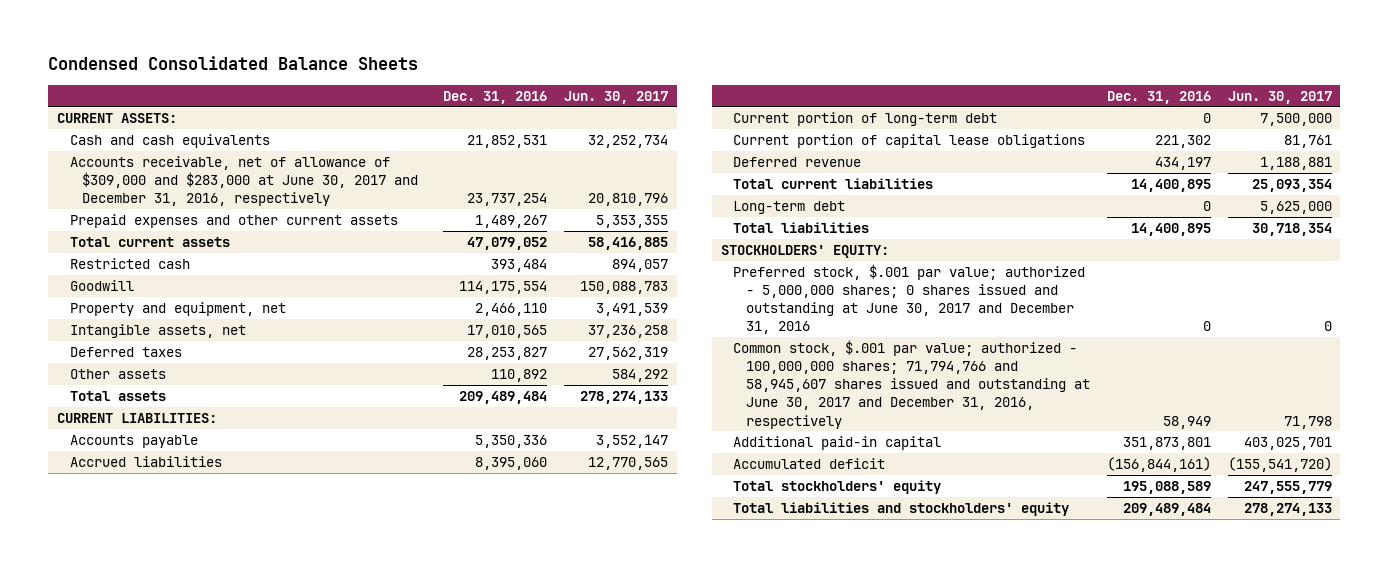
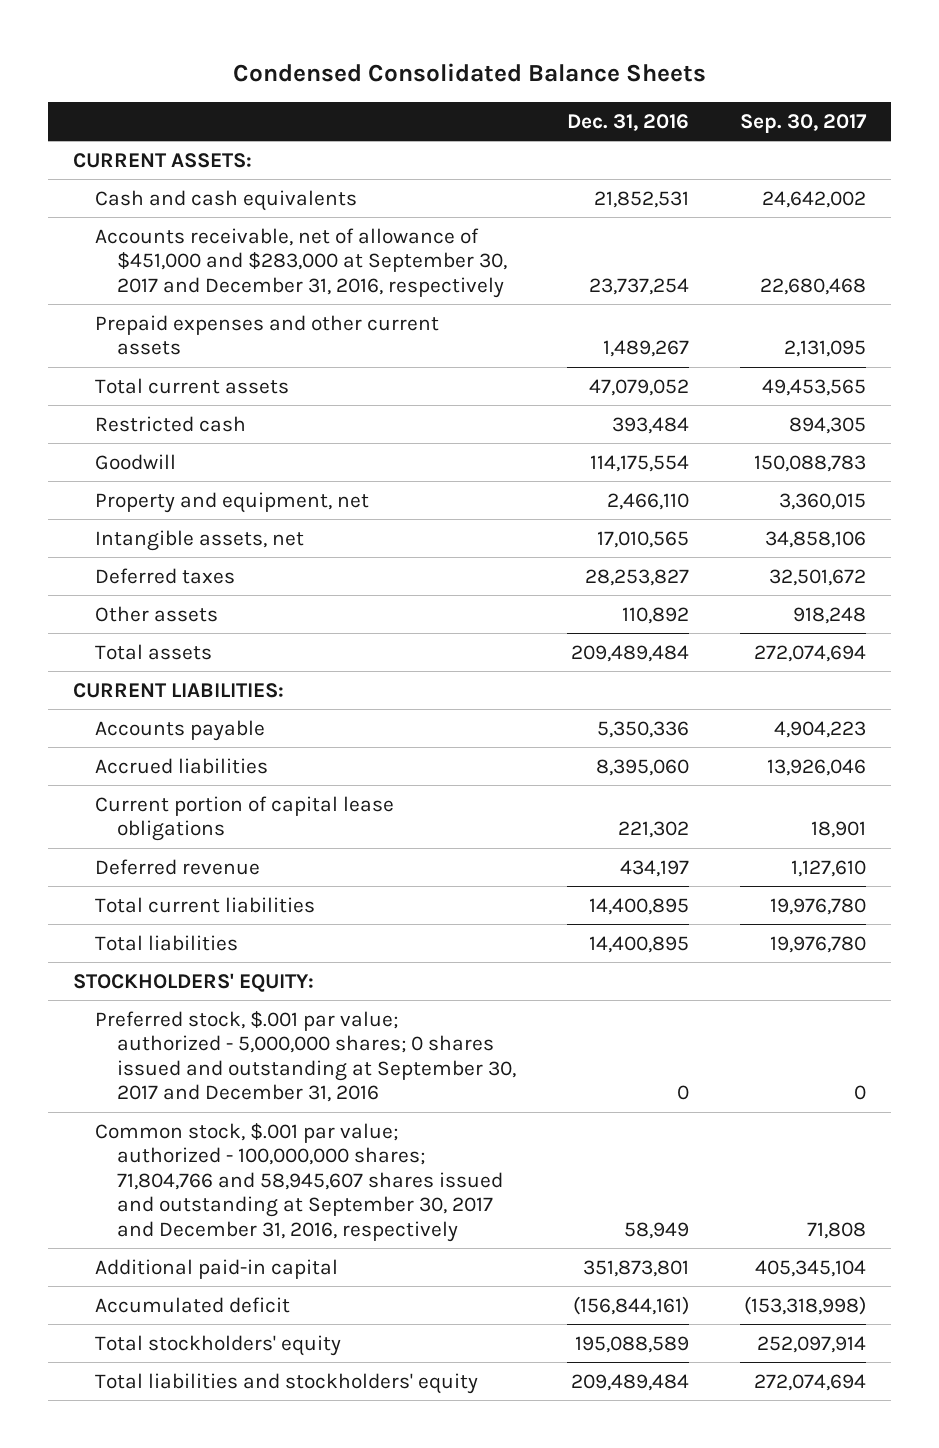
[564,90,669,104] Jun. 30, 2017 -> none
none -> [739,113,867,133] Sep. 30, 2017
[69,156,419,207] Accounts receivable, net of allowance of $309,000 and $283,000 at June 30, 2017 and December 31, 2016, respectively -> [95,227,508,298] Accounts receivable, net of allowance of $451,000 and $283,000 at September 30, 2017 and December 31, 2016, respectively
[733,112,998,127] Current portion of long-term debt -> none
[733,201,846,215] Long-term debt -> none
[733,264,1086,335] Preferred stock, $.001 par value; authorized - 5,000,000 shares; 0 shares issued and outstanding at June 30, 2017 and December 31, 2016 -> [95,1010,517,1103] Preferred stock, $.001 par value; authorized - 5,000,000 shares; 0 shares issued and outstanding at September 30, 2017 and December 31, 2016
[733,340,1090,429] Common stock, $.001 par value; authorized - 100,000,000 shares; 71,794,766 and 58,945,607 shares issued and outstanding at June 30, 2017 and December 31, 2016, respectively -> [95,1122,504,1242] Common stock, $.001 par value; authorized - 100,000,000 shares; 71,804,766 and 58,945,607 shares issued and outstanding at September 30, 2017 and December 31, 2016, respectively

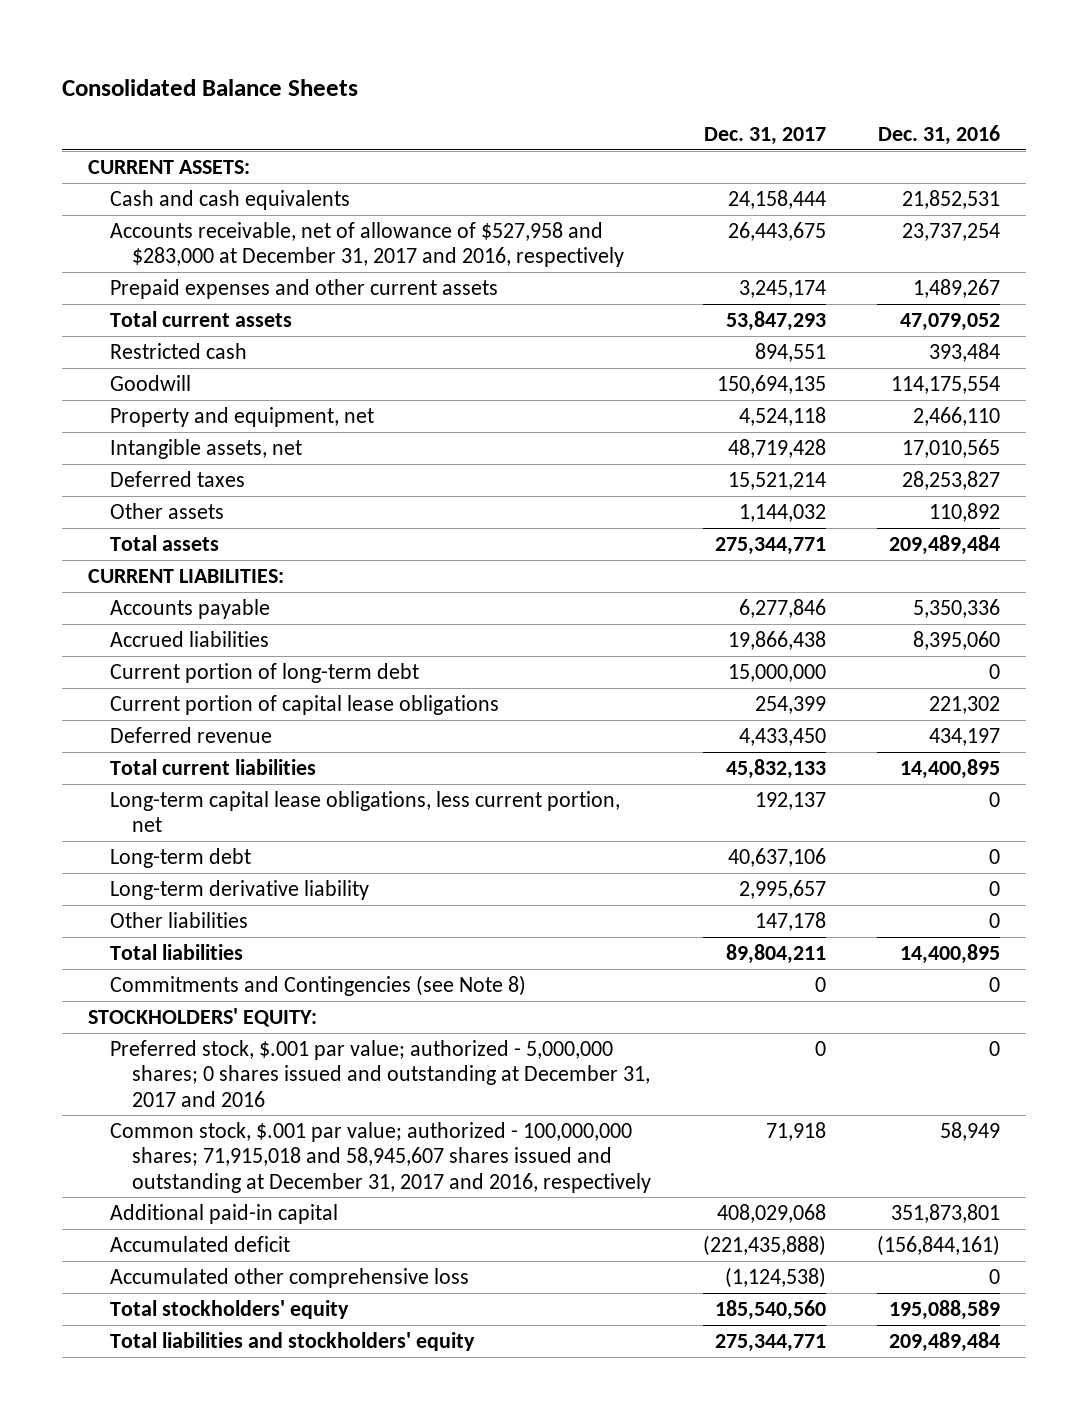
[232,62,706,82] Condensed Consolidated Balance Sheets -> [62,79,359,97] Consolidated Balance Sheets
[739,113,867,133] Sep. 30, 2017 -> none
none -> [703,126,826,145] Dec. 31, 2017
[95,227,508,298] Accounts receivable, net of allowance of $451,000 and $283,000 at September 30, 2017 and December 31, 2016, respectively -> [110,221,625,268] Accounts receivable, net of allowance of $527,958 and $283,000 at December 31, 2017 and 2016, respectively
none -> [110,662,420,683] Current portion of long-term debt
none -> [110,790,621,833] Long-term capital lease obligations, less current portion, net
none -> [110,847,252,868] Long-term debt
none -> [110,879,370,900] Long-term derivative liability
none -> [110,911,249,928] Other liabilities
none -> [110,974,527,996] Commitments and Contingencies (see Note 8)
[95,1010,517,1103] Preferred stock, $.001 par value; authorized - 5,000,000 shares; 0 shares issued and outstanding at September 30, 2017 and December 31, 2016 -> [110,1039,651,1107] Preferred stock, $.001 par value; authorized - 5,000,000 shares; 0 shares issued and outstanding at December 31, 2017 and 2016
[95,1122,504,1242] Common stock, $.001 par value; authorized - 100,000,000 shares; 71,804,766 and 58,945,607 shares issued and outstanding at September 30, 2017 and December 31, 2016, respectively -> [110,1121,652,1193] Common stock, $.001 par value; authorized - 100,000,000 shares; 71,915,018 and 58,945,607 shares issued and outstanding at December 31, 2017 and 2016, respectively
none -> [110,1267,470,1288] Accumulated other comprehensive loss

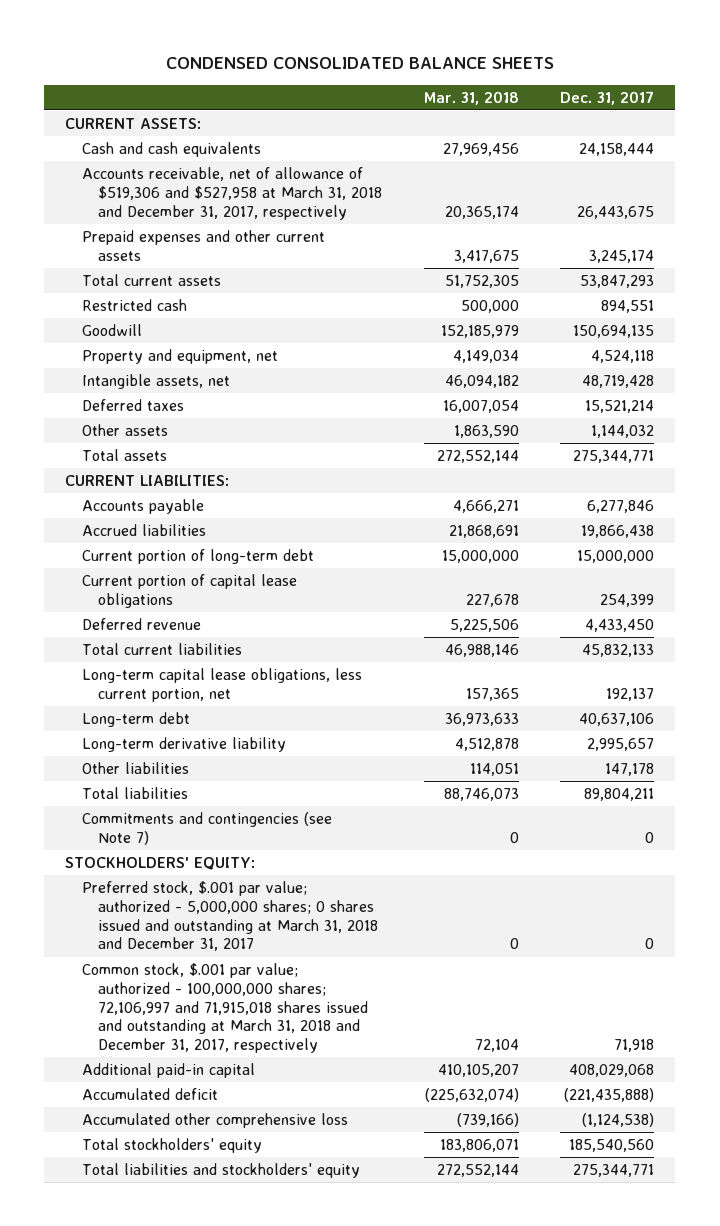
[62,79,359,97] Consolidated Balance Sheets -> [165,56,554,69] CONDENSED CONSOLIDATED BALANCE SHEETS
[878,124,1001,145] Dec. 31, 2016 -> none
none -> [423,90,519,105] Mar. 31, 2018
[110,221,625,268] Accounts receivable, net of allowance of $527,958 and $283,000 at December 31, 2017 and 2016, respectively -> [81,166,382,220] Accounts receivable, net of allowance of $519,306 and $527,958 at March 31, 2018 and December 31, 2017, respectively
[110,974,527,996] Commitments and Contingencies (see Note 8) -> [81,811,332,845] Commitments and contingencies (see Note 7)
[110,1039,651,1107] Preferred stock, $.001 par value; authorized - 5,000,000 shares; 0 shares issued and outstanding at December 31, 2017 and 2016 -> [81,880,378,952] Preferred stock, $.001 par value; authorized - 5,000,000 shares; 0 shares issued and outstanding at March 31, 2018 and December 31, 2017
[110,1121,652,1193] Common stock, $.001 par value; authorized - 100,000,000 shares; 71,915,018 and 58,945,607 shares issued and outstanding at December 31, 2017 and 2016, respectively -> [81,962,368,1054] Common stock, $.001 par value; authorized - 100,000,000 shares; 72,106,997 and 71,915,018 shares issued and outstanding at March 31, 2018 and December 31, 2017, respectively

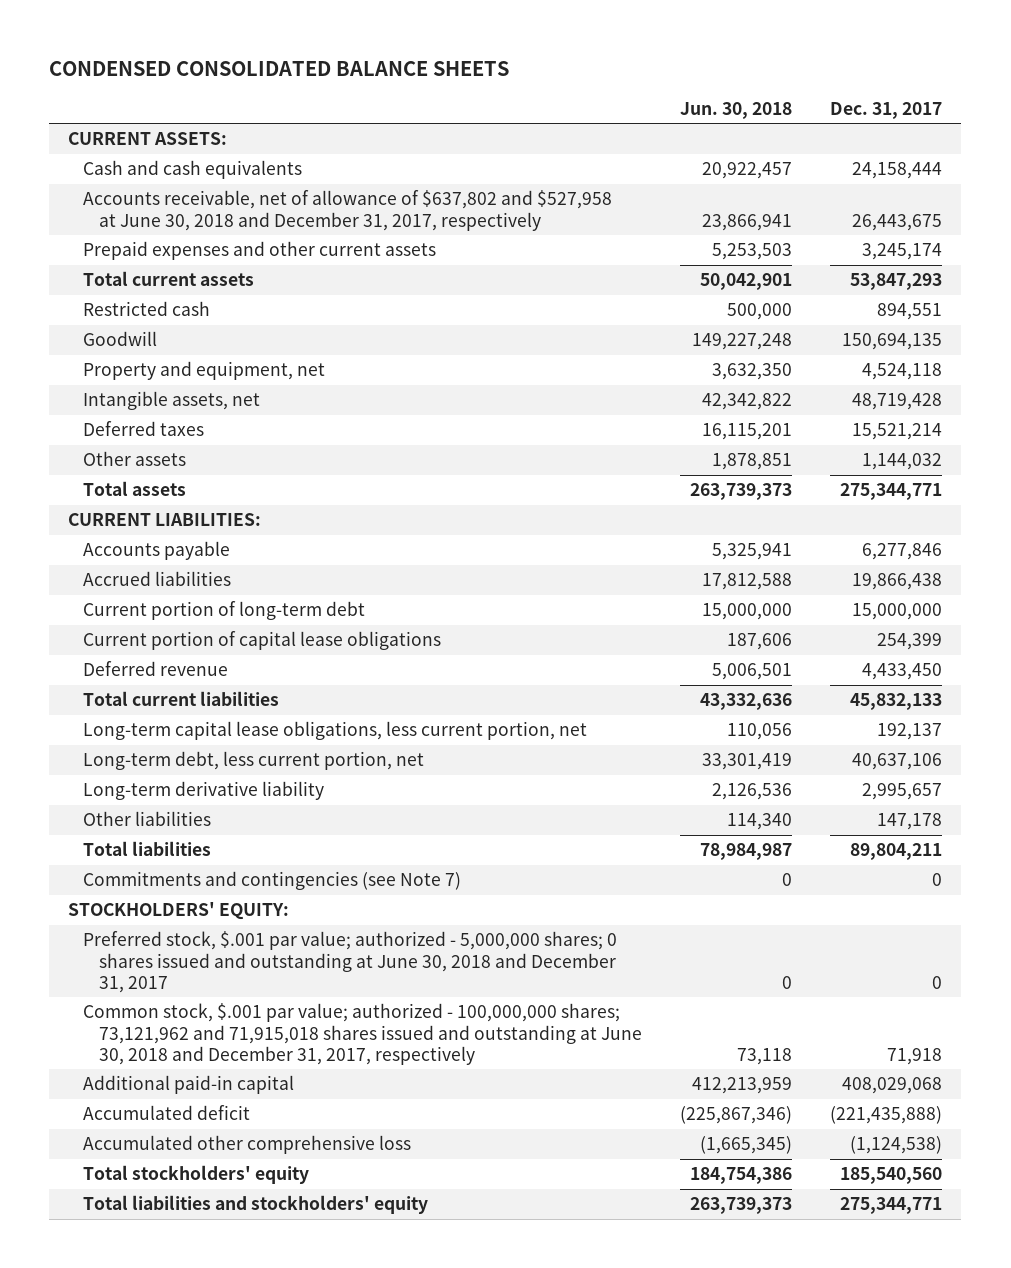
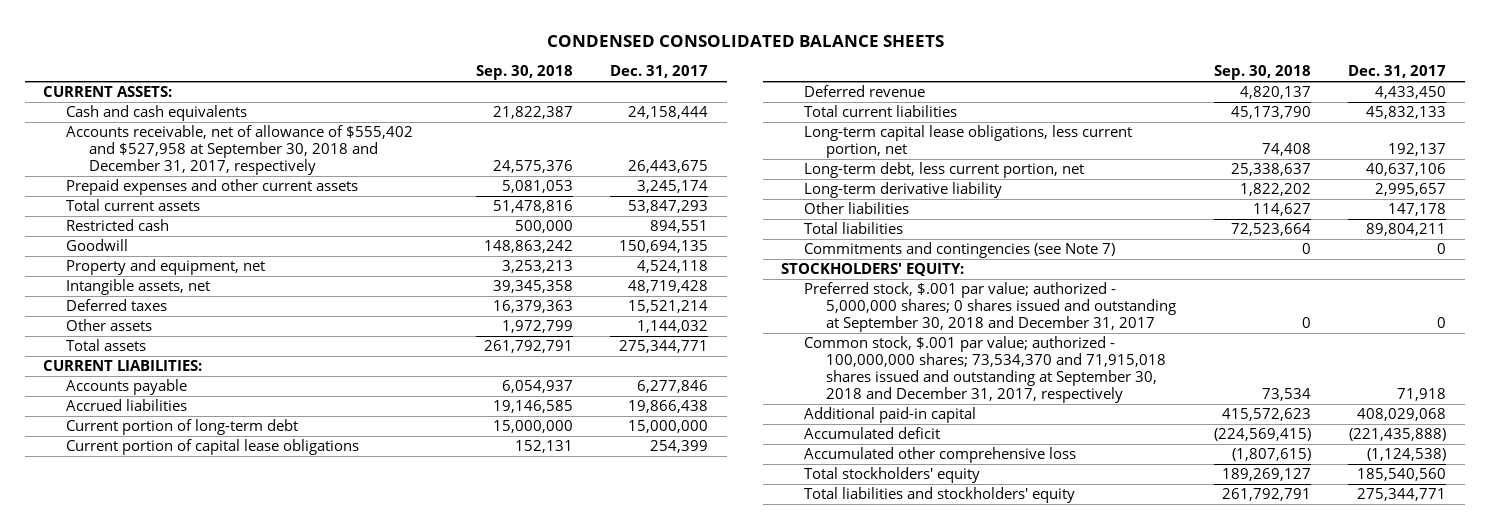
[679,101,792,119] Jun. 30, 2018 -> none
none -> [475,65,573,81] Sep. 30, 2018
[83,190,613,231] Accounts receivable, net of allowance of $637,802 and $527,958 at June 30, 2018 and December 31, 2017, respectively -> [65,125,413,175] Accounts receivable, net of allowance of $555,402 and $527,958 at September 30, 2018 and December 31, 2017, respectively
[83,931,618,993] Preferred stock, $.001 par value; authorized - 5,000,000 shares; 0 shares issued and outstanding at June 30, 2018 and December 31, 2017 -> [803,282,1177,332] Preferred stock, $.001 par value; authorized - 5,000,000 shares; 0 shares issued and outstanding at September 30, 2018 and December 31, 2017
[83,1003,642,1065] Common stock, $.001 par value; authorized - 100,000,000 shares; 73,121,962 and 71,915,018 shares issued and outstanding at June 30, 2018 and December 31, 2017, respectively -> [803,336,1167,403] Common stock, $.001 par value; authorized - 100,000,000 shares; 73,534,370 and 71,915,018 shares issued and outstanding at September 30, 2018 and December 31, 2017, respectively

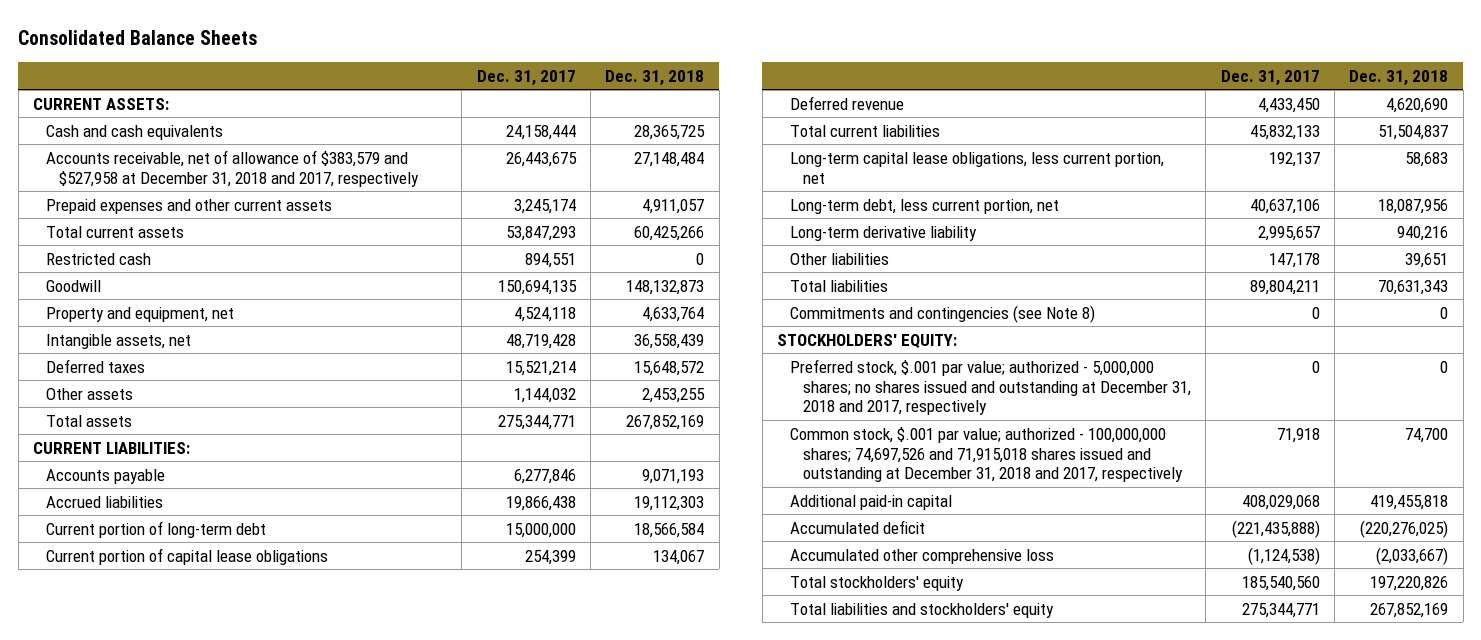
[546,34,944,47] CONDENSED CONSOLIDATED BALANCE SHEETS -> [18,29,258,45] Consolidated Balance Sheets
[475,65,573,81] Sep. 30, 2018 -> none
none -> [605,69,705,86] Dec. 31, 2018
[65,125,413,175] Accounts receivable, net of allowance of $555,402 and $527,958 at September 30, 2018 and December 31, 2017, respectively -> [46,149,420,187] Accounts receivable, net of allowance of $383,579 and $527,958 at December 31, 2018 and 2017, respectively
[803,242,1115,259] Commitments and contingencies (see Note 7) -> [790,304,1096,323] Commitments and contingencies (see Note 8)
[803,282,1177,332] Preferred stock, $.001 par value; authorized - 5,000,000 shares; 0 shares issued and outstanding at September 30, 2018 and December 31, 2017 -> [790,358,1192,416] Preferred stock, $.001 par value; authorized - 5,000,000 shares; no shares issued and outstanding at December 31, 2018 and 2017, respectively
[803,336,1167,403] Common stock, $.001 par value; authorized - 100,000,000 shares; 73,534,370 and 71,915,018 shares issued and outstanding at September 30, 2018 and December 31, 2017, respectively -> [790,426,1184,483] Common stock, $.001 par value; authorized - 100,000,000 shares; 74,697,526 and 71,915,018 shares issued and outstanding at December 31, 2018 and 2017, respectively

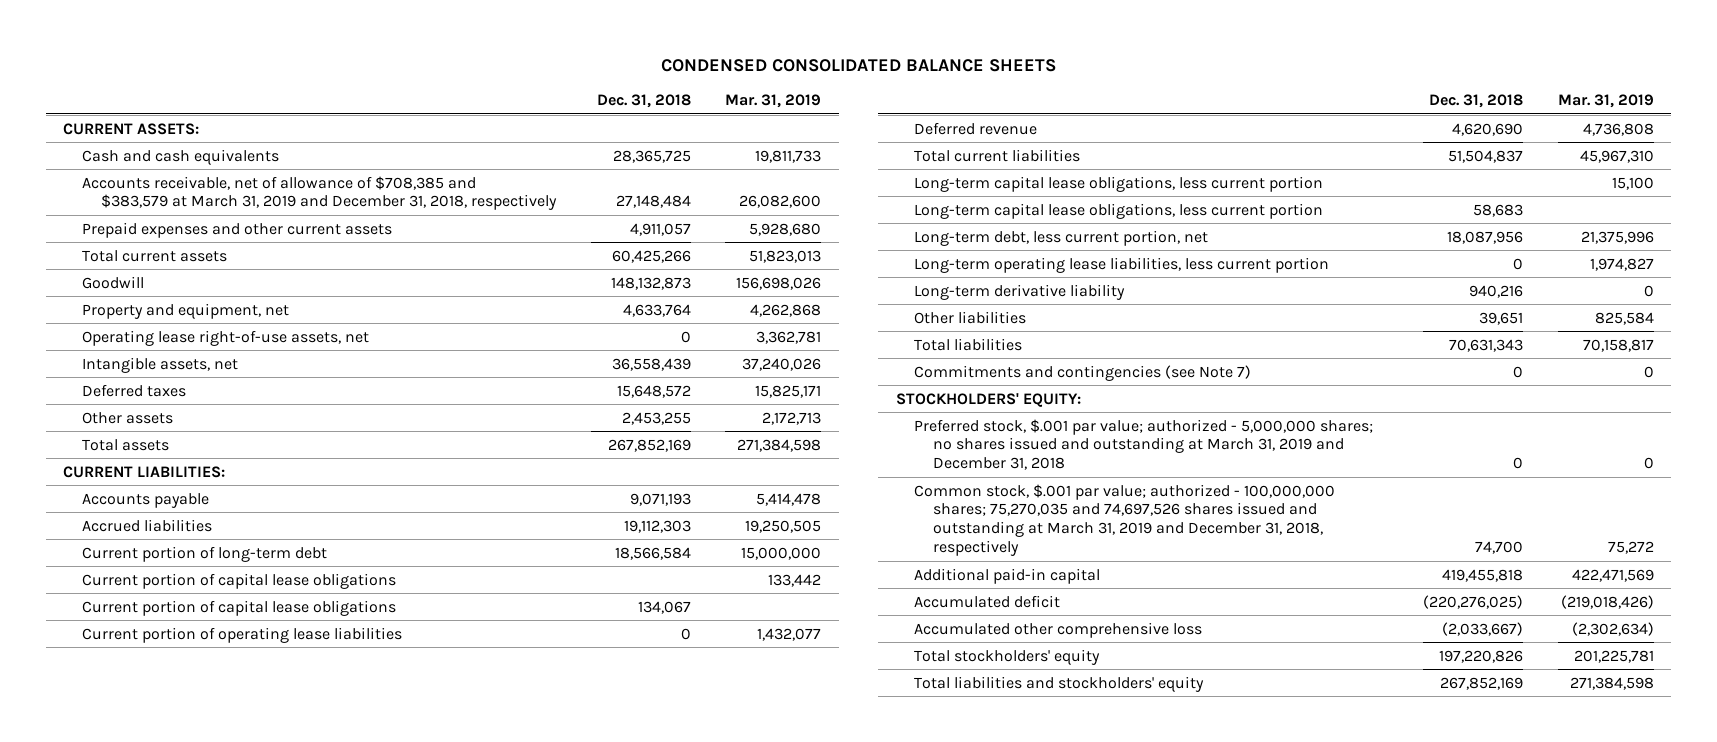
[18,29,258,45] Consolidated Balance Sheets -> [660,58,1056,72] CONDENSED CONSOLIDATED BALANCE SHEETS
[476,69,576,86] Dec. 31, 2017 -> none
none -> [725,93,822,108] Mar. 31, 2019
[46,149,420,187] Accounts receivable, net of allowance of $383,579 and $527,958 at December 31, 2018 and 2017, respectively -> [82,175,557,211] Accounts receivable, net of allowance of $708,385 and $383,579 at March 31, 2019 and December 31, 2018, respectively
[46,252,152,265] Restricted cash -> none
none -> [82,329,370,346] Operating lease right-of-use assets, net
none -> [82,572,397,589] Current portion of capital lease obligations
none -> [82,626,403,643] Current portion of operating lease liabilities
none -> [914,175,1324,192] Long-term capital lease obligations, less current portion
[790,151,1165,184] Long-term capital lease obligations, less current portion, net -> [914,202,1324,219] Long-term capital lease obligations, less current portion
none -> [914,256,1330,273] Long-term operating lease liabilities, less current portion
[790,304,1096,323] Commitments and contingencies (see Note 8) -> [914,364,1252,381] Commitments and contingencies (see Note 7)
[790,358,1192,416] Preferred stock, $.001 par value; authorized - 5,000,000 shares; no shares issued and outstanding at December 31, 2018 and 2017, respectively -> [914,418,1374,471] Preferred stock, $.001 par value; authorized - 5,000,000 shares; no shares issued and outstanding at March 31, 2019 and December 31, 2018
[790,426,1184,483] Common stock, $.001 par value; authorized - 100,000,000 shares; 74,697,526 and 71,915,018 shares issued and outstanding at December 31, 2018 and 2017, respectively -> [914,483,1336,557] Common stock, $.001 par value; authorized - 100,000,000 shares; 75,270,035 and 74,697,526 shares issued and outstanding at March 31, 2019 and December 31, 2018, respectively

